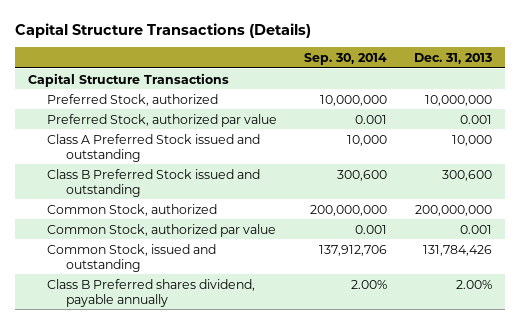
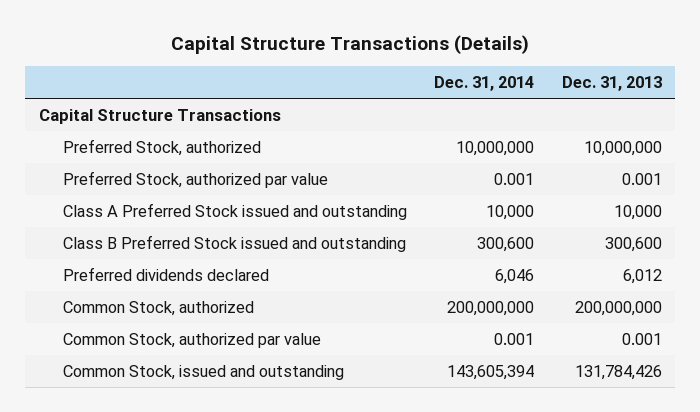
[304,52,388,65] Sep. 30, 2014 -> none
none -> [434,76,535,92] Dec. 31, 2014
none -> [62,266,269,281] Preferred dividends declared
[47,278,256,307] Class B Preferred shares dividend, payable annually -> none

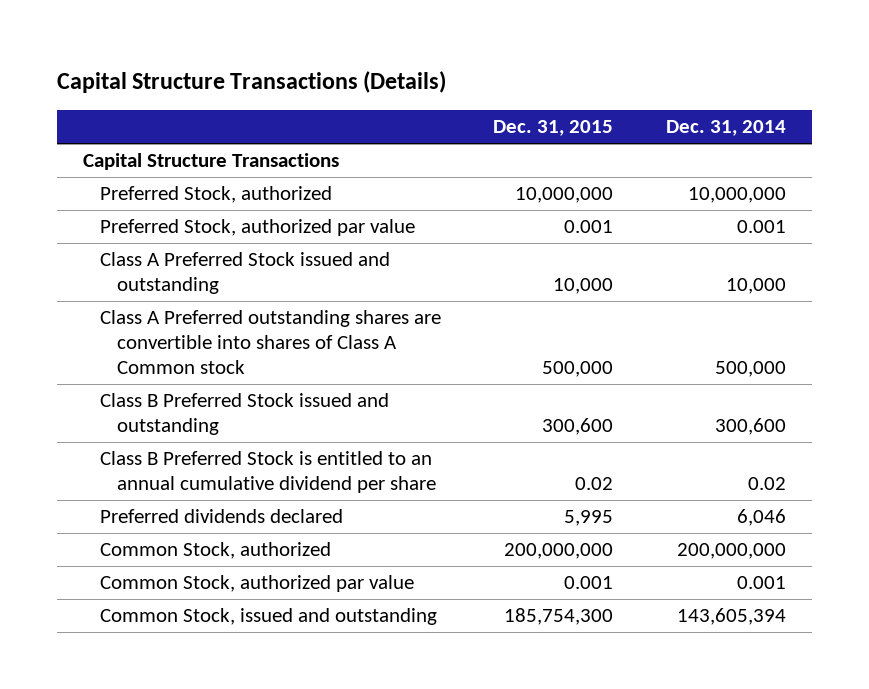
[561,76,662,92] Dec. 31, 2013 -> none
none -> [493,120,614,137] Dec. 31, 2015
none -> [100,310,442,375] Class A Preferred outstanding shares are convertible into shares of Class A Common stock
none -> [100,451,437,494] Class B Preferred Stock is entitled to an annual cumulative dividend per share

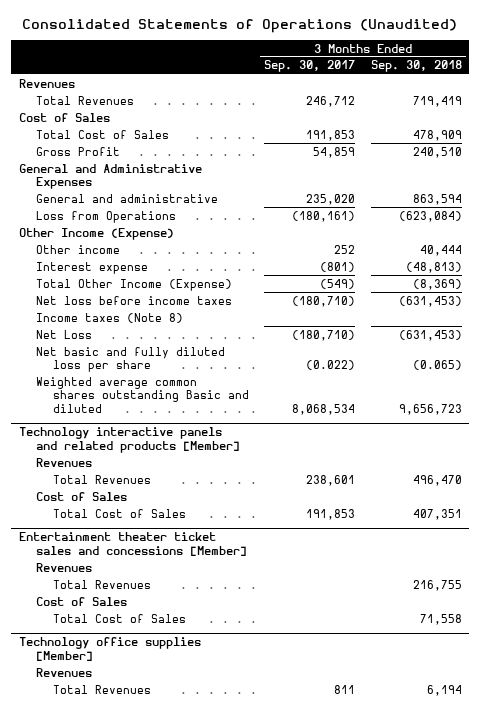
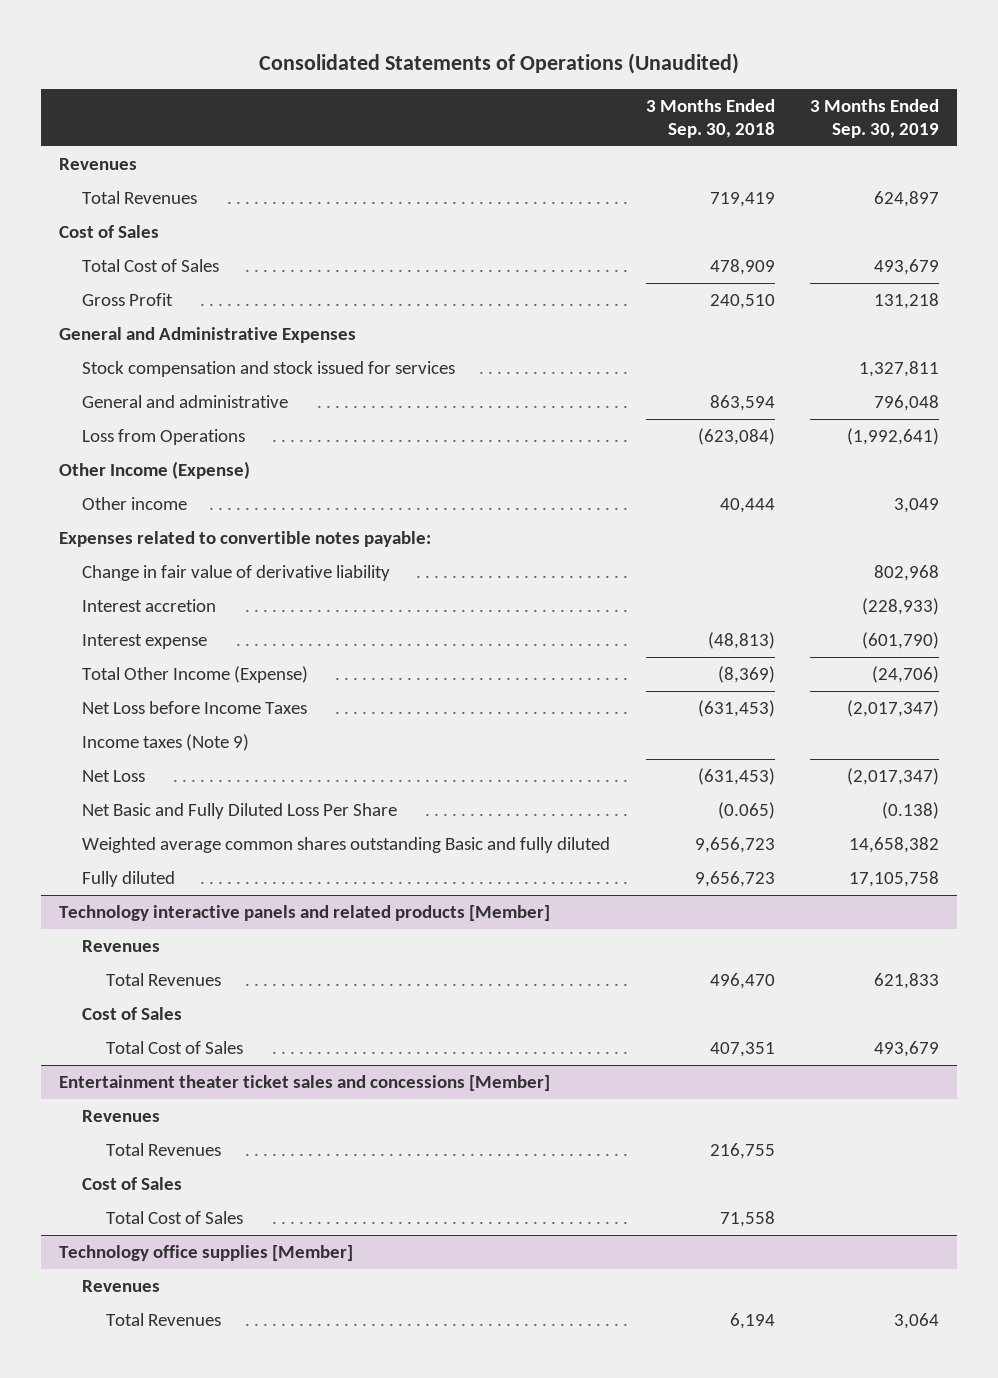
[264,60,356,73] Sep. 30, 2017 -> none
none -> [810,99,940,139] 3 Months Ended Sep. 30, 2019
none -> [82,360,456,377] Stock compensation and stock issued for services
none -> [58,530,431,547] Expenses related to convertible notes payable:
none -> [82,564,391,581] Change in fair value of derivative liability
none -> [82,598,217,612] Interest accretion
[35,295,232,305] Net loss before income taxes -> [82,700,308,714] Net Loss before Income Taxes
[35,312,183,323] Income taxes (Note 8) -> [82,733,250,751] Income taxes (Note 9)
[35,346,225,373] Net basic and fully diluted loss per share -> [82,802,398,819] Net Basic and Fully Diluted Loss Per Share
[35,376,249,413] Weighted average common shares outstanding Basic and diluted -> [82,836,611,853] Weighted average common shares outstanding Basic and fully diluted
none -> [82,870,176,887] Fully diluted

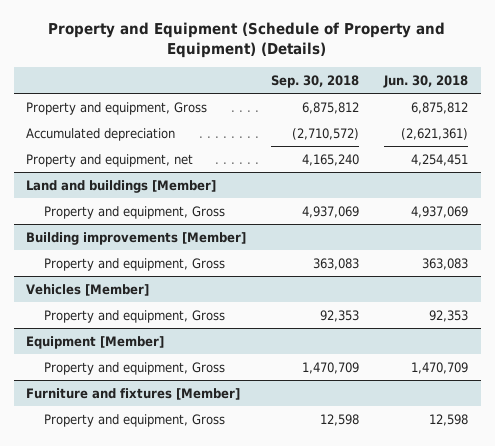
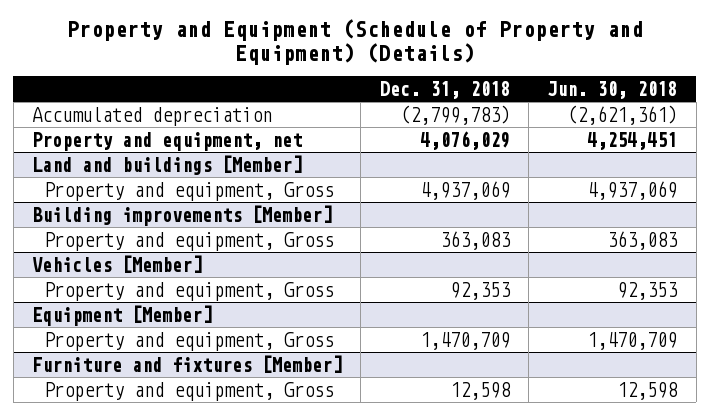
[271,74,360,88] Sep. 30, 2018 -> none
none -> [379,80,510,99] Dec. 31, 2018
[26,101,208,115] Property and equipment, Gross -> none

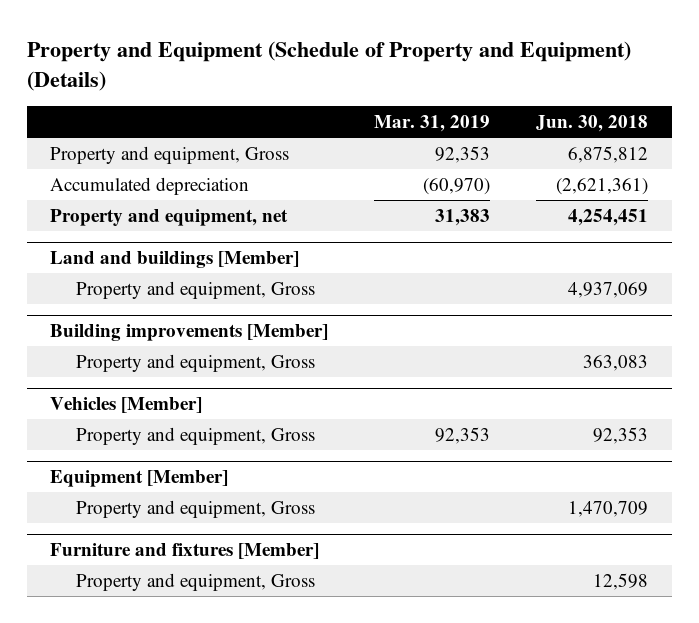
[379,80,510,99] Dec. 31, 2018 -> none
none -> [374,114,491,132] Mar. 31, 2019
none -> [50,145,290,164] Property and equipment, Gross

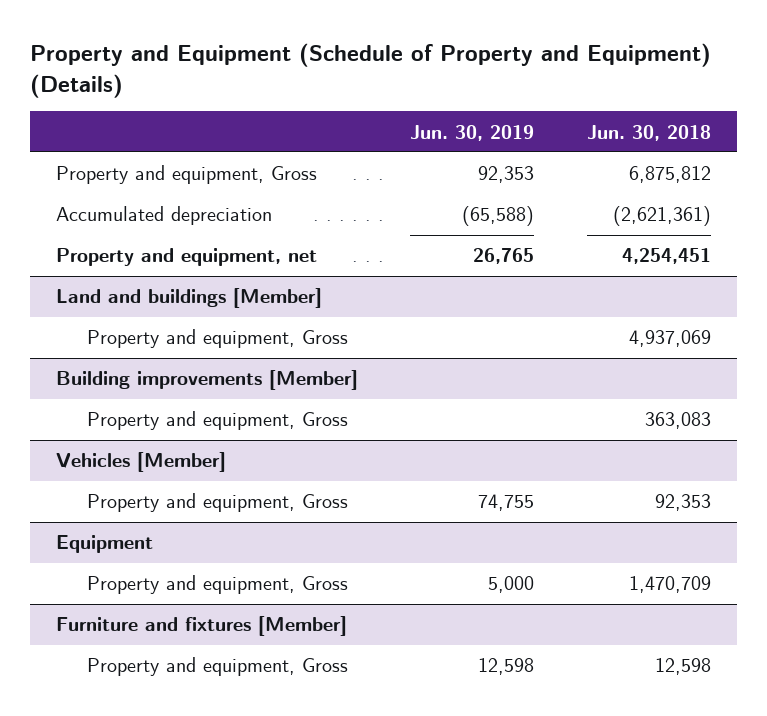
[374,114,491,132] Mar. 31, 2019 -> none
none -> [410,124,535,141] Jun. 30, 2019
[50,469,229,487] Equipment [Member] -> [56,535,154,554] Equipment

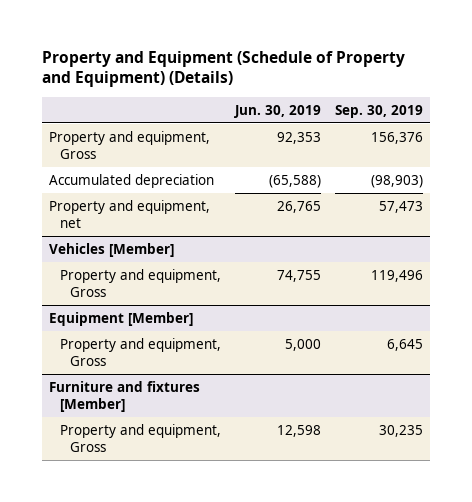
[586,124,711,141] Jun. 30, 2018 -> none
none -> [334,104,423,118] Sep. 30, 2019
[56,288,323,309] Land and buildings [Member] -> none
[87,329,349,349] Property and equipment, Gross -> none
[56,370,359,391] Building improvements [Member] -> none
[87,411,349,431] Property and equipment, Gross -> none
[56,535,154,554] Equipment -> [49,311,194,326] Equipment [Member]

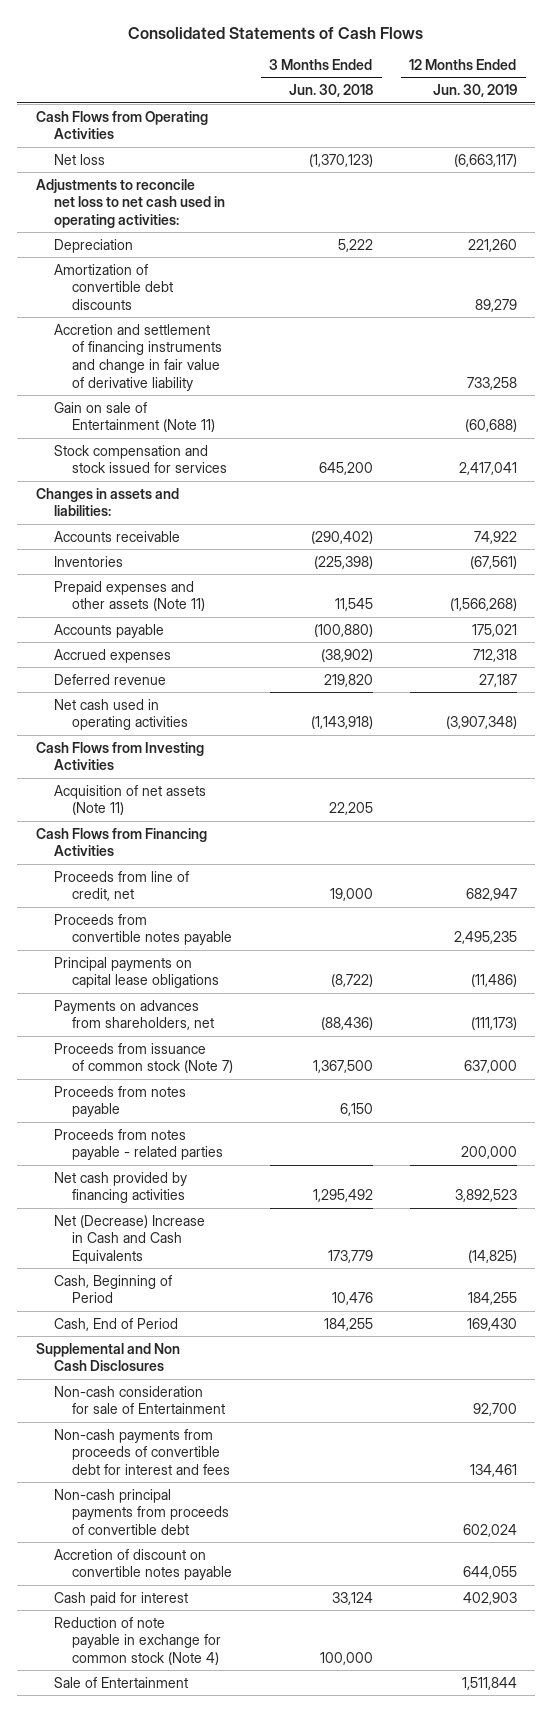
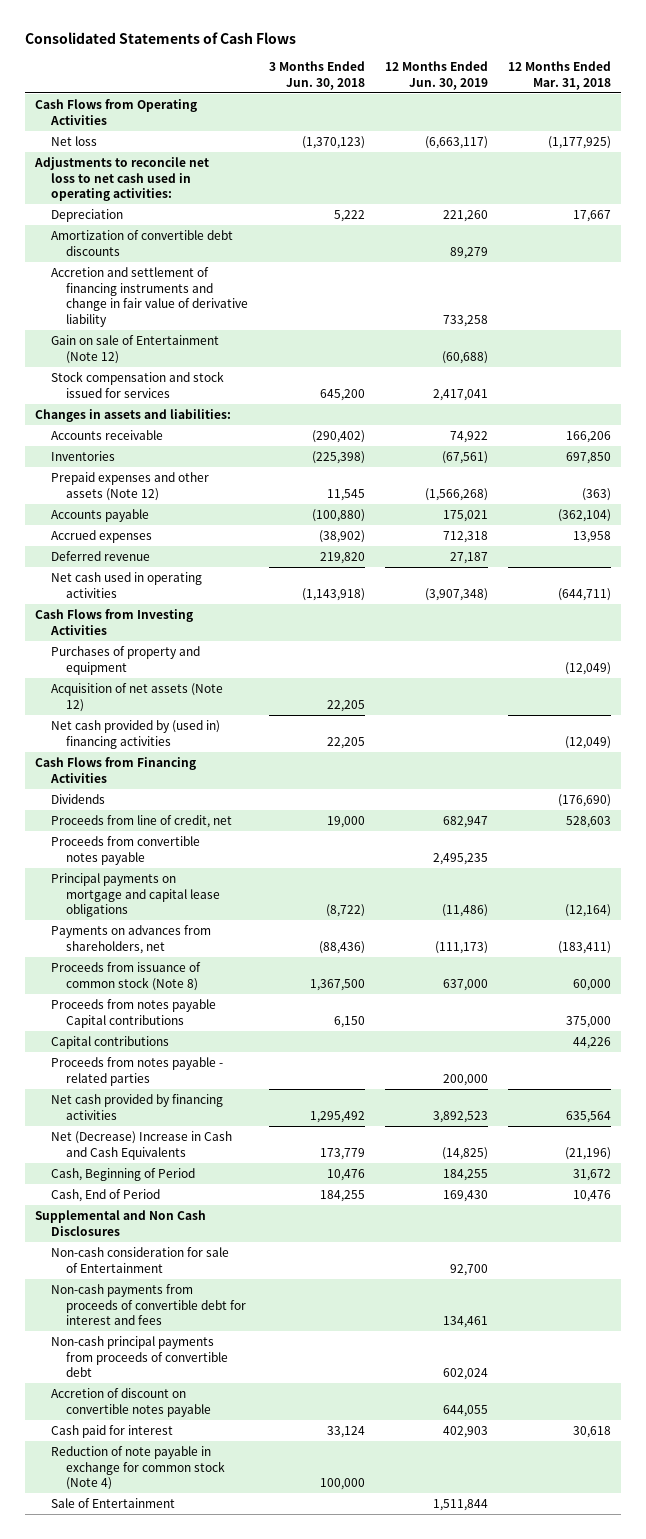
none -> [507,61,611,90] 12 Months Ended Mar. 31, 2018
[53,401,216,433] Gain on sale of Entertainment (Note 11) -> [50,335,219,364] Gain on sale of Entertainment (Note 12)
[53,580,206,612] Prepaid expenses and other assets (Note 11) -> [50,472,209,501] Prepaid expenses and other assets (Note 12)
none -> [50,646,200,675] Purchases of property and equipment
[53,784,206,816] Acquisition of net assets (Note 11) -> [50,683,223,712] Acquisition of net assets (Note 12)
none -> [50,720,220,749] Net cash provided by (used in) financing activities
none -> [50,794,105,805] Dividends
[53,956,220,989] Principal payments on capital lease obligations -> [50,873,221,918] Principal payments on mortgage and capital lease obligations
[53,1042,234,1074] Proceeds from issuance of common stock (Note 7) -> [50,962,201,991] Proceeds from issuance of common stock (Note 8)
[53,1085,186,1118] Proceeds from notes payable -> [50,999,216,1028] Proceeds from notes payable Capital contributions
none -> [50,1036,169,1050] Capital contributions

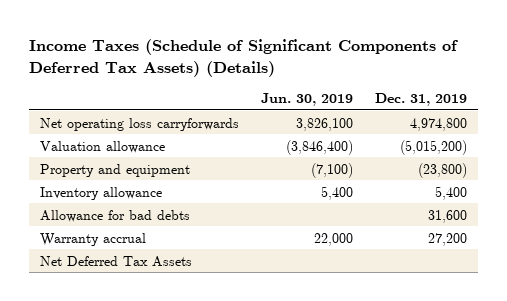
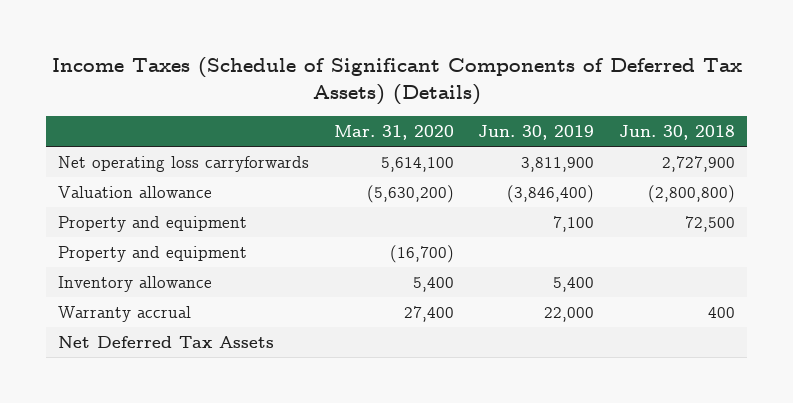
[375,93,468,107] Dec. 31, 2019 -> none
none -> [333,124,454,140] Mar. 31, 2020
none -> [618,124,735,140] Jun. 30, 2018
[296,117,354,131] 3,826,100 -> [521,156,595,172] 3,811,900
[311,162,354,178] (7,100) -> [553,215,595,232] 7,100
none -> [58,245,248,262] Property and equipment
[40,209,191,222] Allowance for bad debts -> none

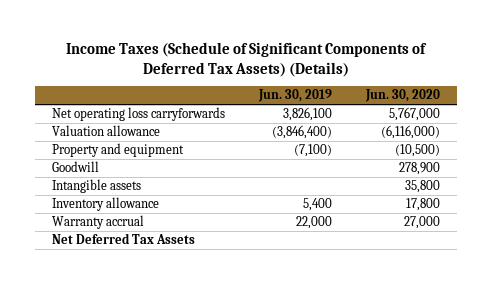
[333,124,454,140] Mar. 31, 2020 -> none
[618,124,735,140] Jun. 30, 2018 -> none
none -> [364,89,440,103] Jun. 30, 2020
[521,156,595,172] 3,811,900 -> [282,107,332,122] 3,826,100
[58,245,248,262] Property and equipment -> none
[553,215,595,232] 7,100 -> [293,144,332,158] (7,100)
none -> [51,161,99,173] Goodwill
none -> [51,179,141,194] Intangible assets

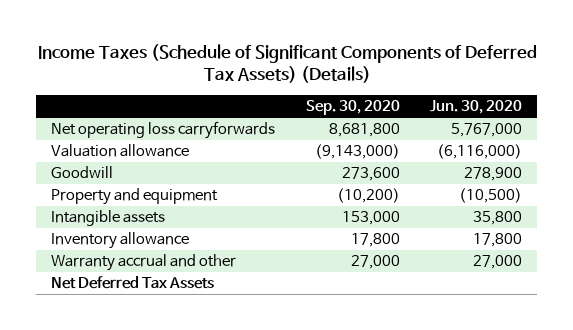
[257,89,332,103] Jun. 30, 2019 -> none
none -> [305,100,400,116] Sep. 30, 2020
[51,143,184,158] Property and equipment -> [51,188,219,206] Property and equipment
[51,215,144,230] Warranty accrual -> [51,254,237,272] Warranty accrual and other

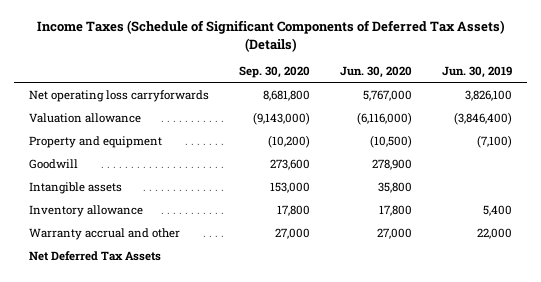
none -> [442,66,513,79] Jun. 30, 2019
[51,166,114,180] Goodwill -> [28,159,78,170] Goodwill

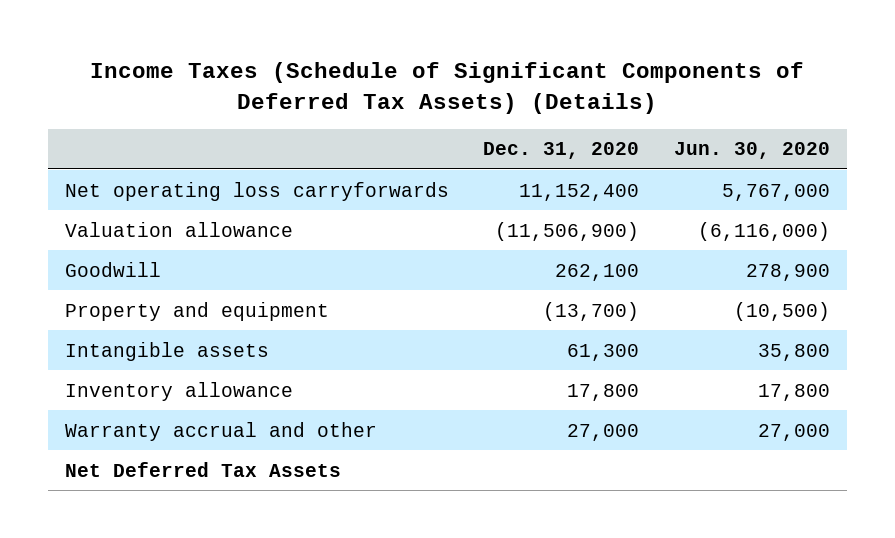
[238,66,310,79] Sep. 30, 2020 -> none
[442,66,513,79] Jun. 30, 2019 -> none
none -> [483,142,640,160] Dec. 31, 2020
[28,136,162,149] Property and equipment -> [65,301,330,321] Property and equipment

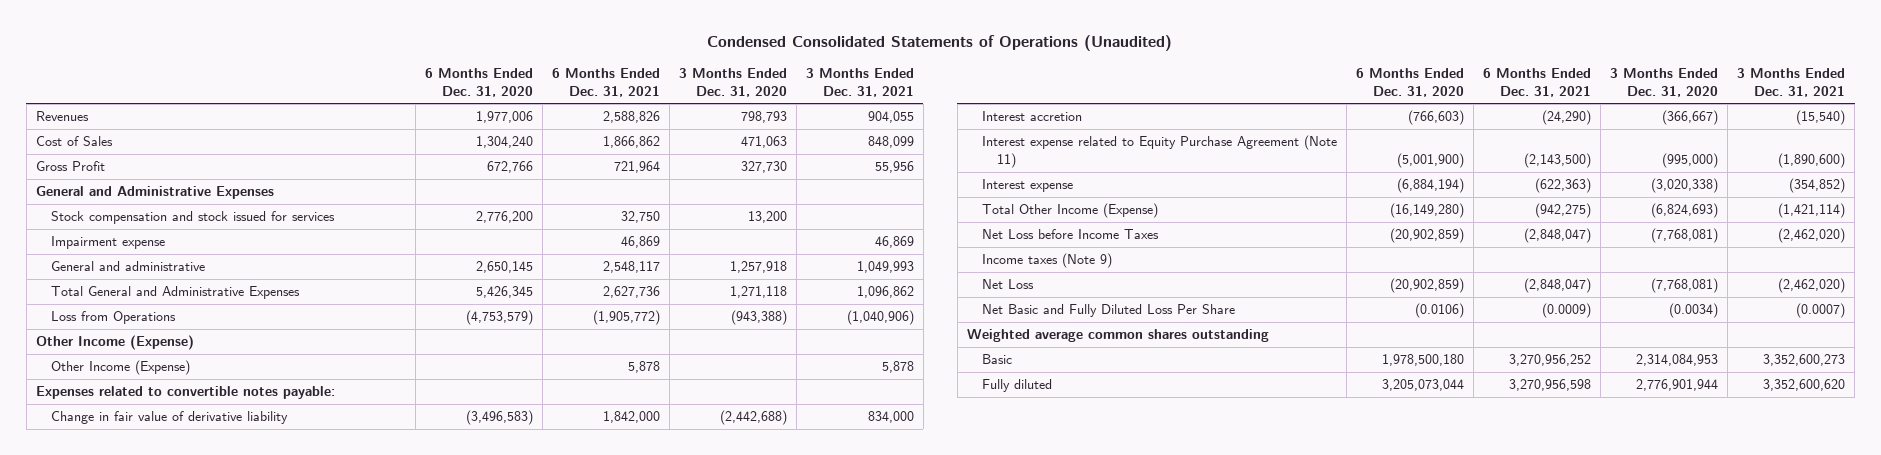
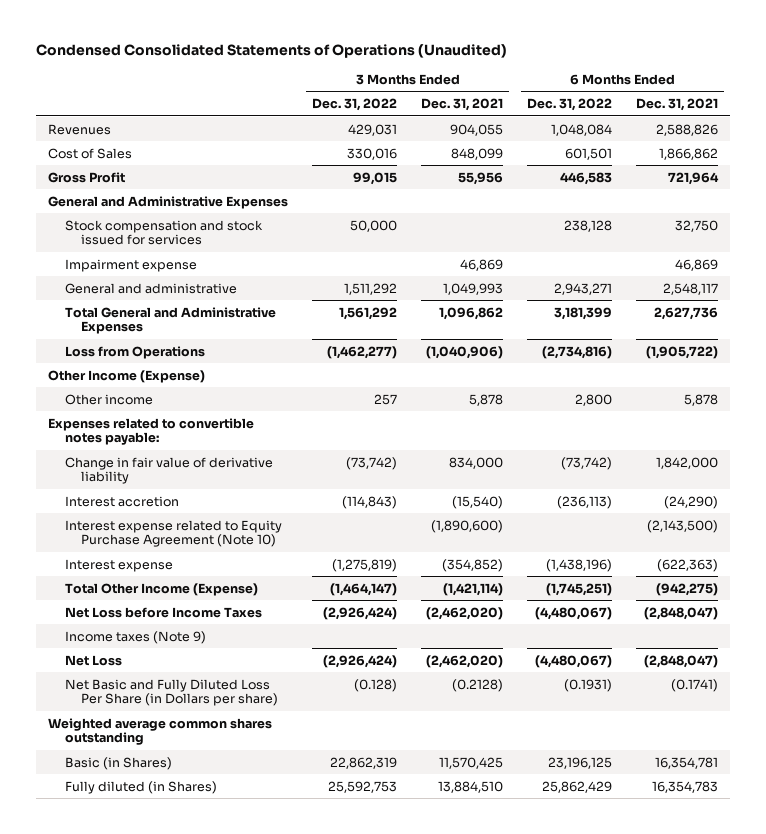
[424,68,533,97] 6 Months Ended Dec. 31, 2020 -> none
[678,68,787,97] 3 Months Ended Dec. 31, 2020 -> none
none -> [311,97,397,111] Dec. 31, 2022
none -> [527,97,613,111] Dec. 31, 2022
[592,310,660,326] (1,905,772) -> [646,345,719,359] (1,905,722)
[50,360,190,376] Other Income (Expense) -> [64,393,153,405] Other income
[982,135,1338,168] Interest expense related to Equity Purchase Agreement (Note 11) -> [64,519,282,548] Interest expense related to Equity Purchase Agreement (Note 10)
[982,304,1236,318] Net Basic and Fully Diluted Loss Per Share -> [64,678,279,707] Net Basic and Fully Diluted Loss Per Share (in Dollars per share)
[1542,303,1592,319] (0.0009) -> [671,678,719,692] (0.1741)
[1796,303,1846,319] (0.0007) -> [452,678,504,692] (0.2128)
[982,354,1013,365] Basic -> [64,756,172,770] Basic (in Shares)
[1509,354,1592,367] 3,270,956,252 -> [655,756,719,769] 16,354,781
[1763,354,1846,367] 3,352,600,273 -> [439,756,504,769] 11,570,425
[982,379,1053,393] Fully diluted -> [64,780,217,794] Fully diluted (in Shares)
[1509,379,1592,392] 3,270,956,598 -> [652,780,719,793] 16,354,783
[1763,379,1846,392] 3,352,600,620 -> [438,780,504,793] 13,884,510

